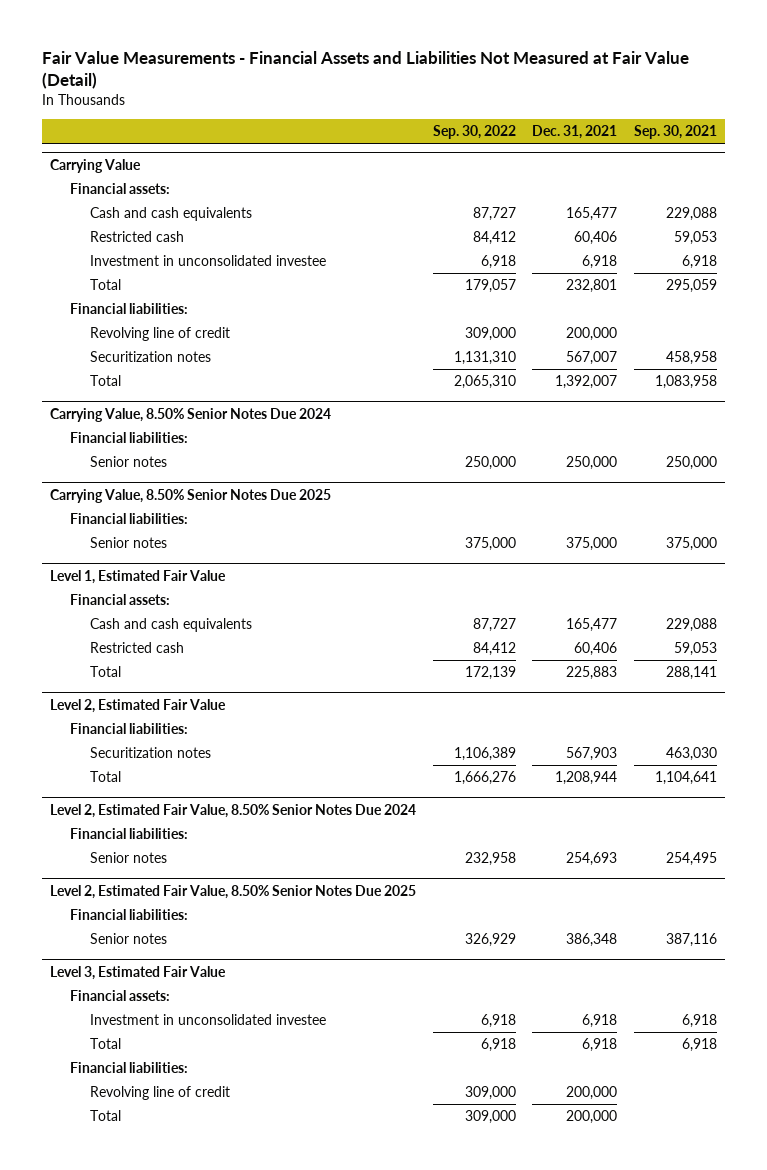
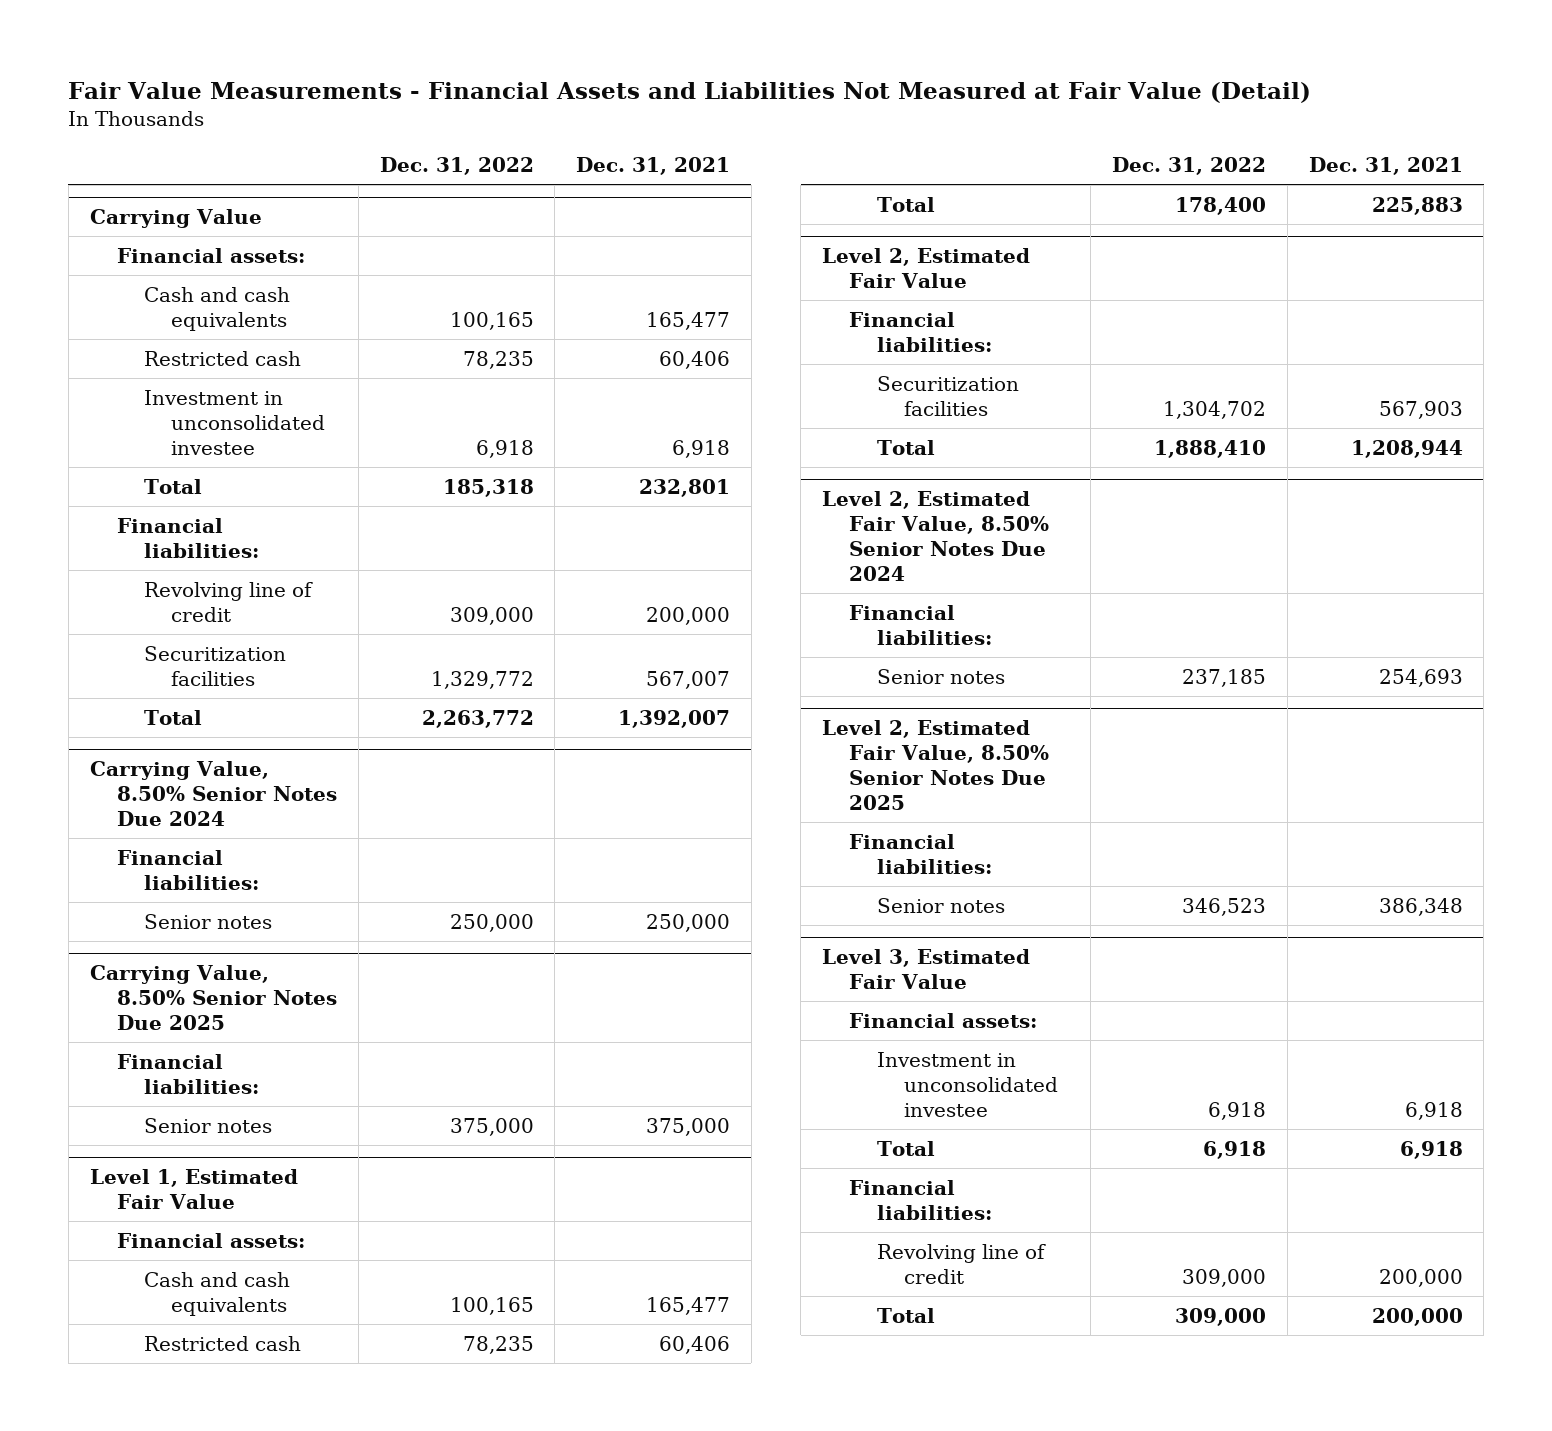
[432,125,516,140] Sep. 30, 2022 -> none
[633,125,717,140] Sep. 30, 2021 -> none
none -> [379,157,534,176] Dec. 31, 2022
[90,351,212,363] Securitization notes -> [144,645,287,686] Securitization facilities
[90,747,212,759] Securitization notes -> [876,375,1019,416] Securitization facilities

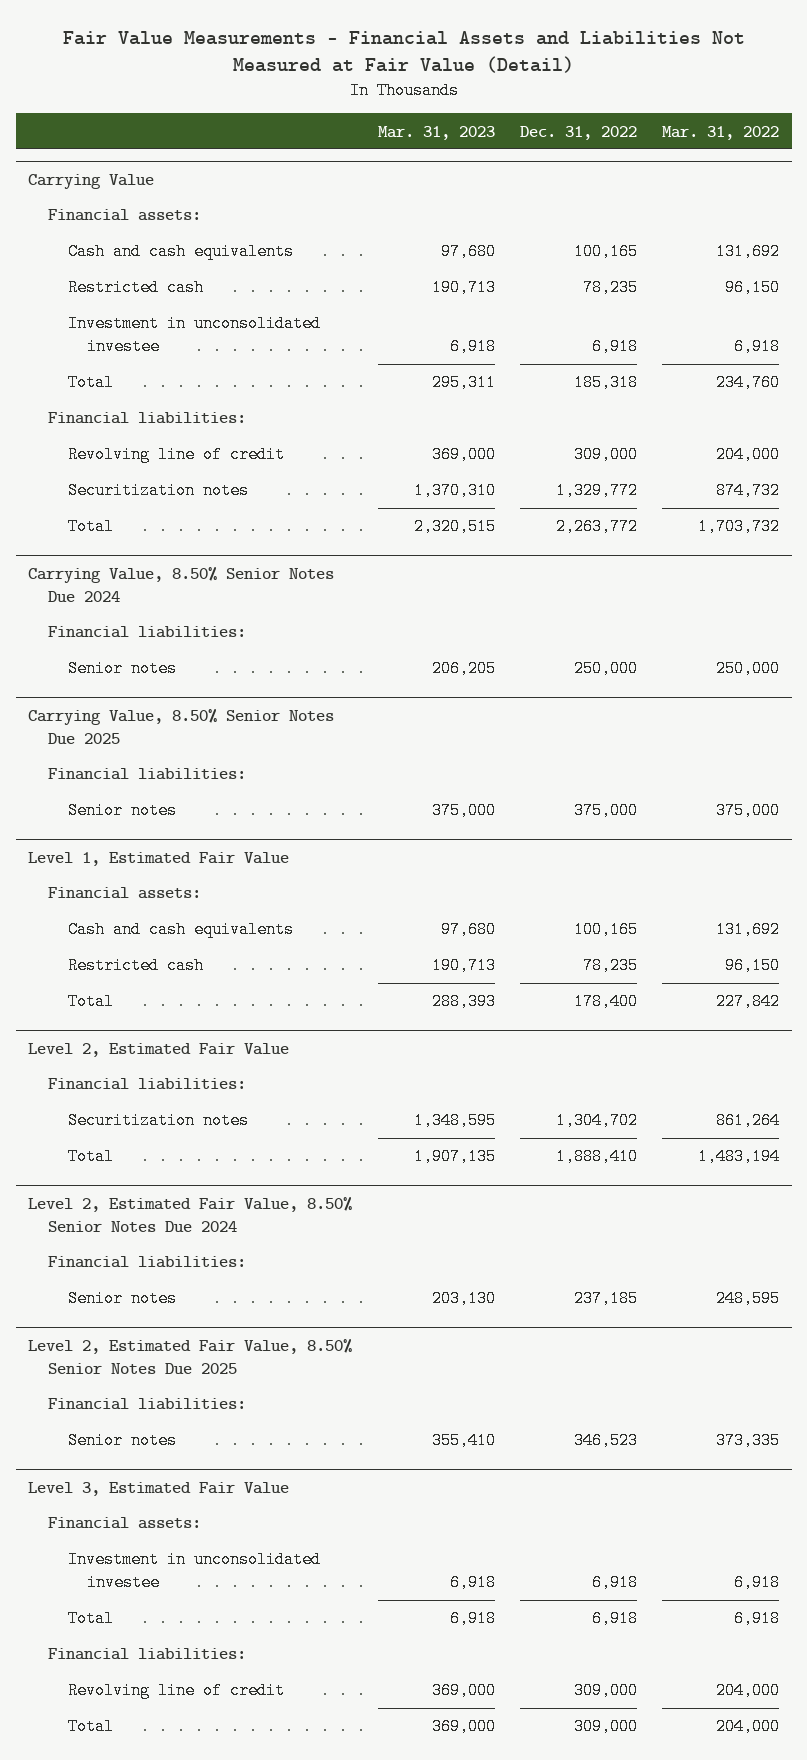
[576,157,731,176] Dec. 31, 2021 -> none
none -> [377,125,495,140] Mar. 31, 2023
none -> [661,125,779,140] Mar. 31, 2022
[144,645,287,686] Securitization facilities -> [67,482,249,500] Securitization notes
[876,375,1019,416] Securitization facilities -> [67,1112,249,1130] Securitization notes

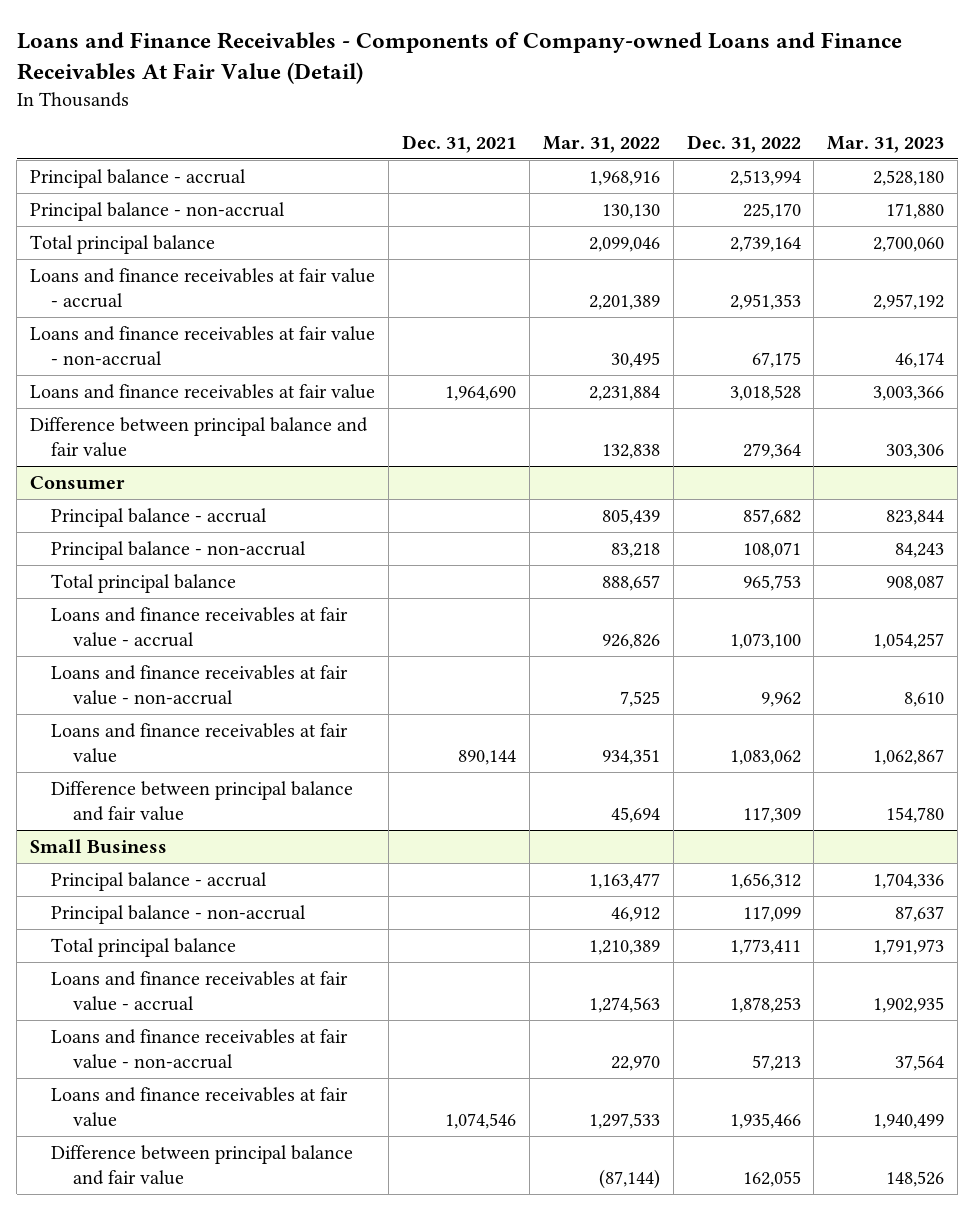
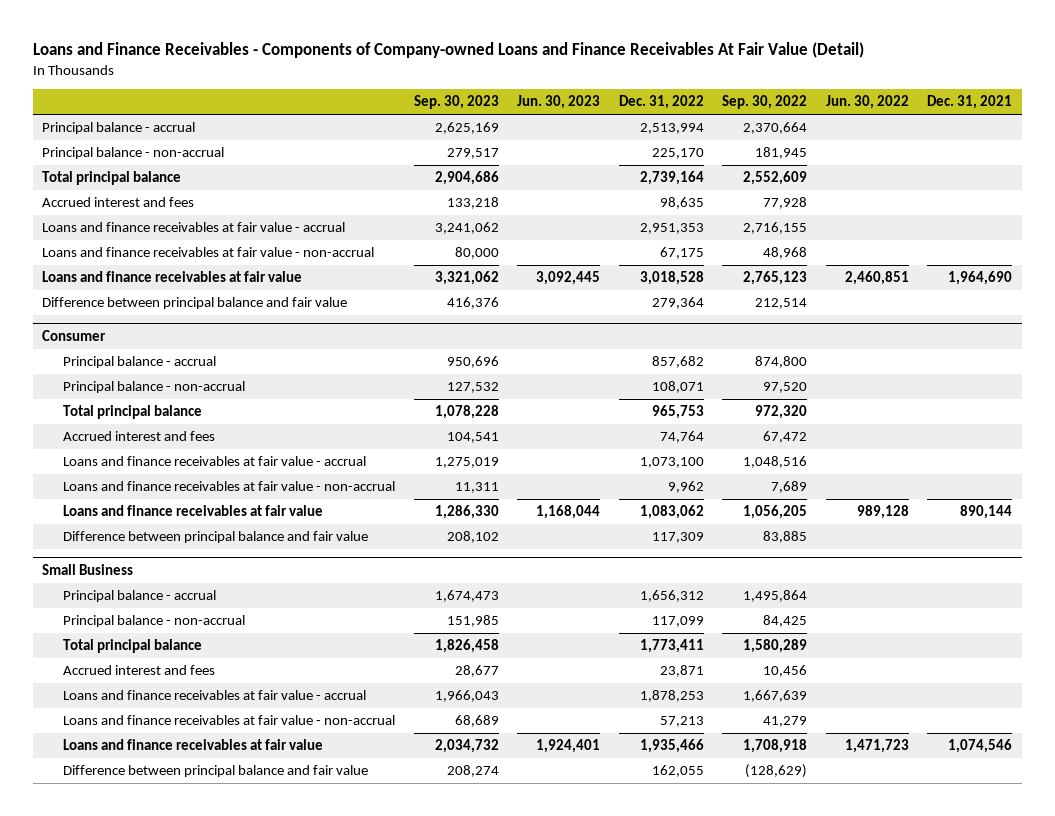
[542,135,660,153] Mar. 31, 2022 -> none
[827,135,945,153] Mar. 31, 2023 -> none
none -> [413,95,499,110] Sep. 30, 2023
none -> [517,95,601,110] Jun. 30, 2023
none -> [722,95,808,110] Sep. 30, 2022
none -> [825,95,909,110] Jun. 30, 2022
none -> [42,197,195,208] Accrued interest and fees
none -> [63,431,216,442] Accrued interest and fees
none -> [63,665,216,676] Accrued interest and fees

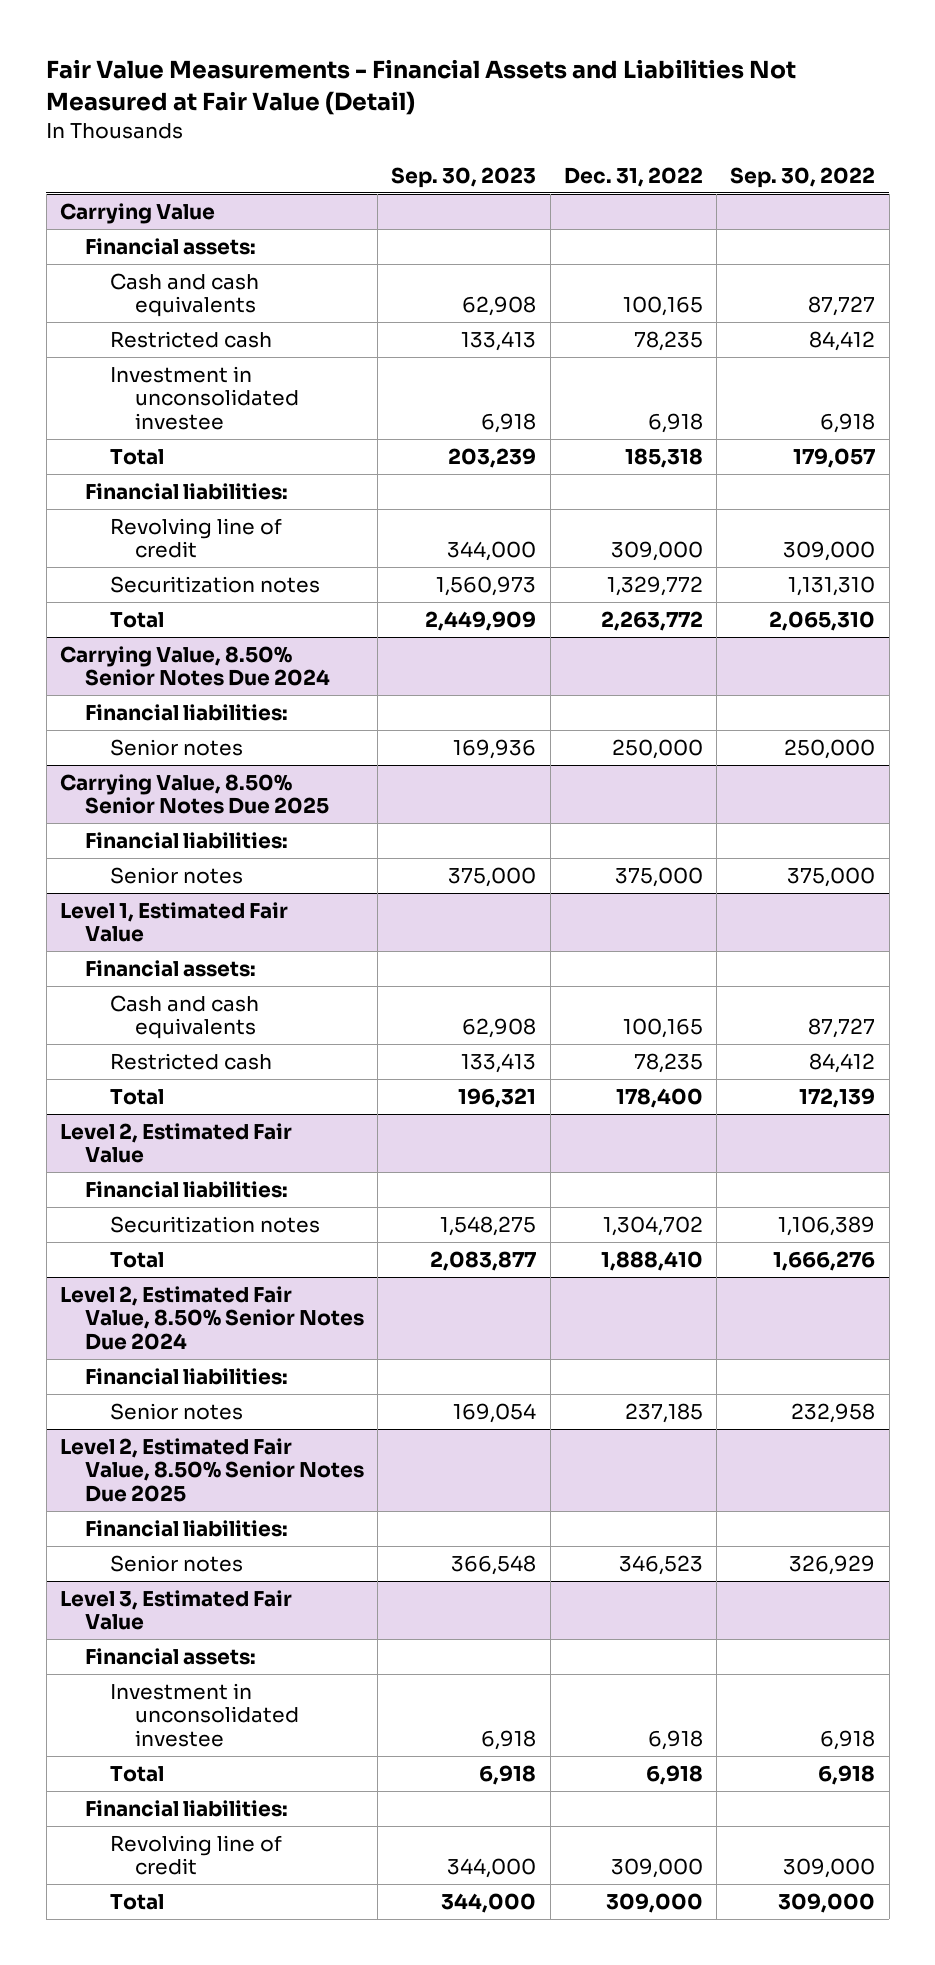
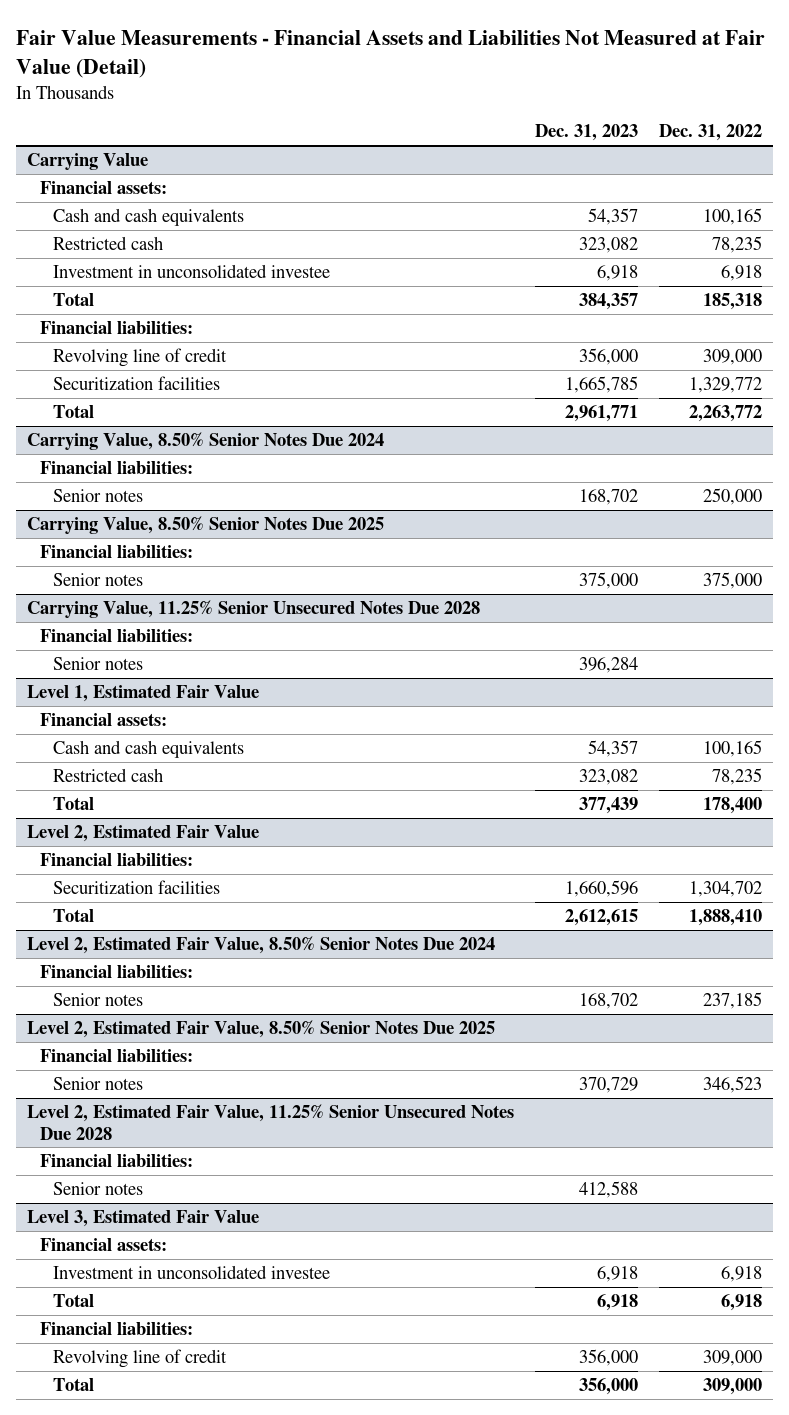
[391,166,537,188] Sep. 30, 2023 -> none
[730,166,876,188] Sep. 30, 2022 -> none
none -> [535,124,639,142] Dec. 31, 2023
[110,575,321,593] Securitization notes -> [52,376,220,391] Securitization facilities
none -> [26,600,480,619] Carrying Value, 11.25% Senior Unsecured Notes Due 2028
none -> [39,629,193,643] Financial liabilities:
none -> [52,657,143,671] Senior notes
[110,1215,321,1233] Securitization notes -> [52,880,220,895] Securitization facilities
none -> [26,1104,514,1140] Level 2, Estimated Fair Value, 11.25% Senior Unsecured Notes Due 2028
none -> [39,1154,193,1168] Financial liabilities:
none -> [52,1182,143,1196] Senior notes

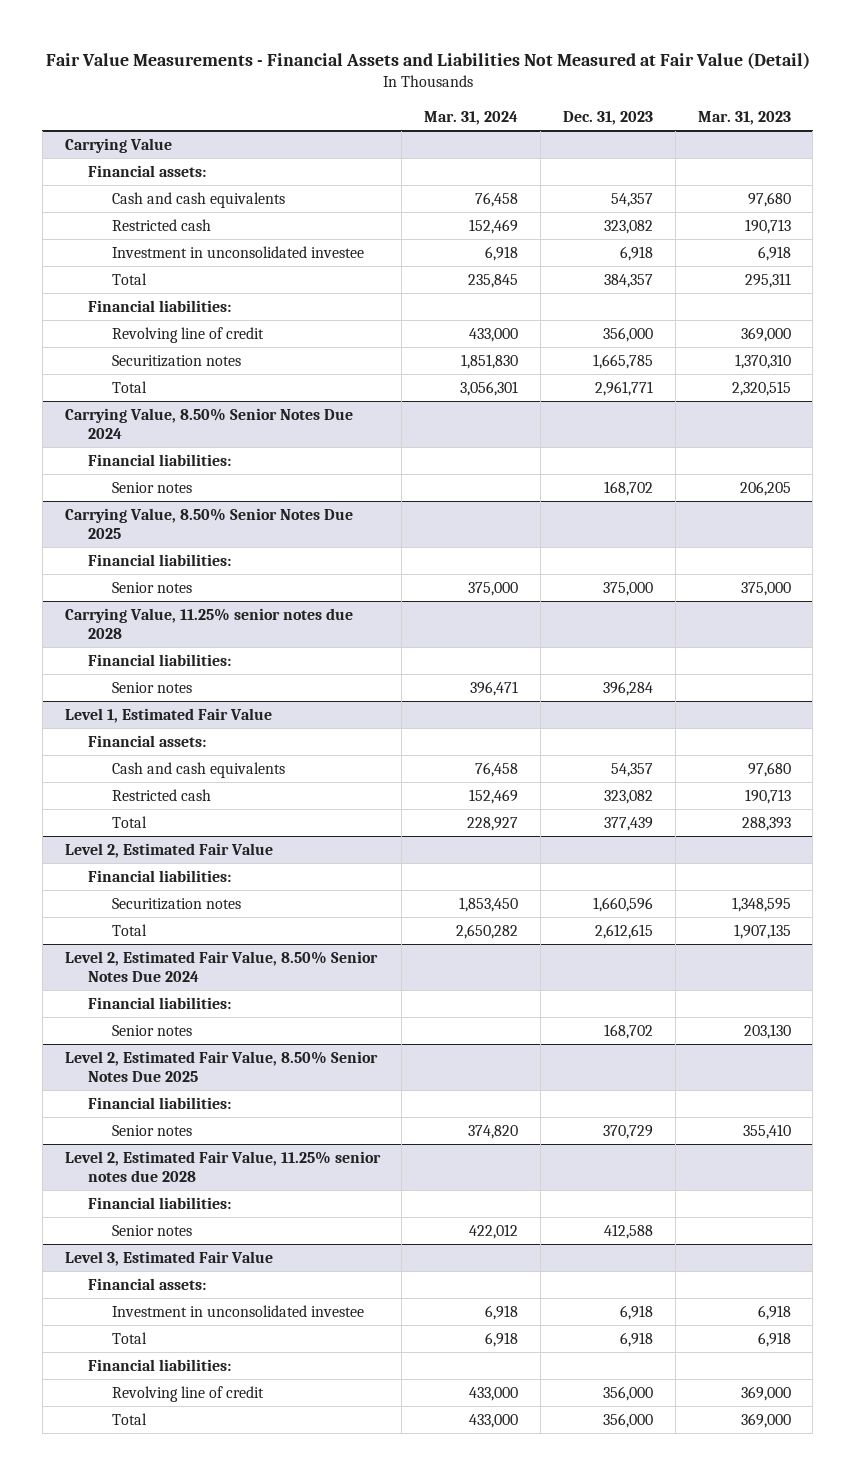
[659,124,763,142] Dec. 31, 2022 -> none
none -> [424,110,519,125] Mar. 31, 2024
none -> [697,110,791,125] Mar. 31, 2023
[52,376,220,391] Securitization facilities -> [112,354,242,367] Securitization notes
[26,600,480,619] Carrying Value, 11.25% Senior Unsecured Notes Due 2028 -> [64,607,353,639] Carrying Value, 11.25% senior notes due 2028
[52,880,220,895] Securitization facilities -> [112,897,242,910] Securitization notes
[26,1104,514,1140] Level 2, Estimated Fair Value, 11.25% Senior Unsecured Notes Due 2028 -> [64,1150,381,1182] Level 2, Estimated Fair Value, 11.25% senior notes due 2028

